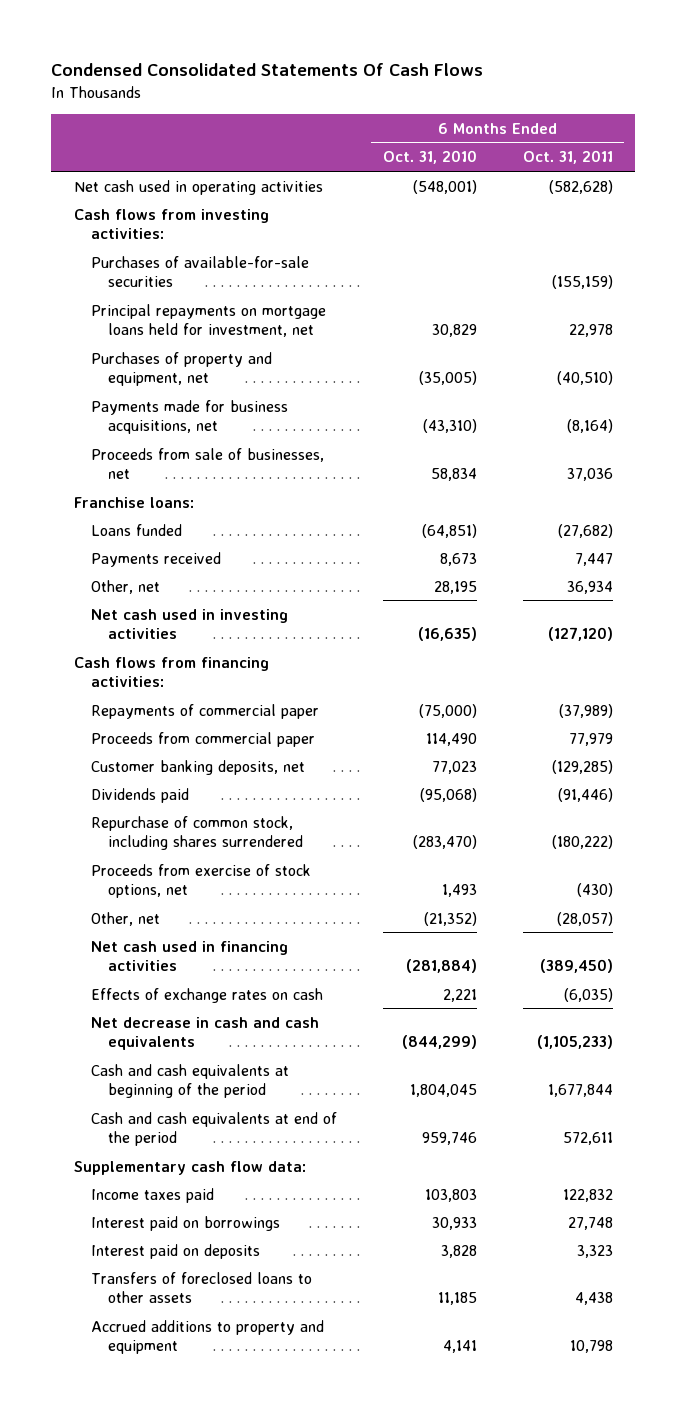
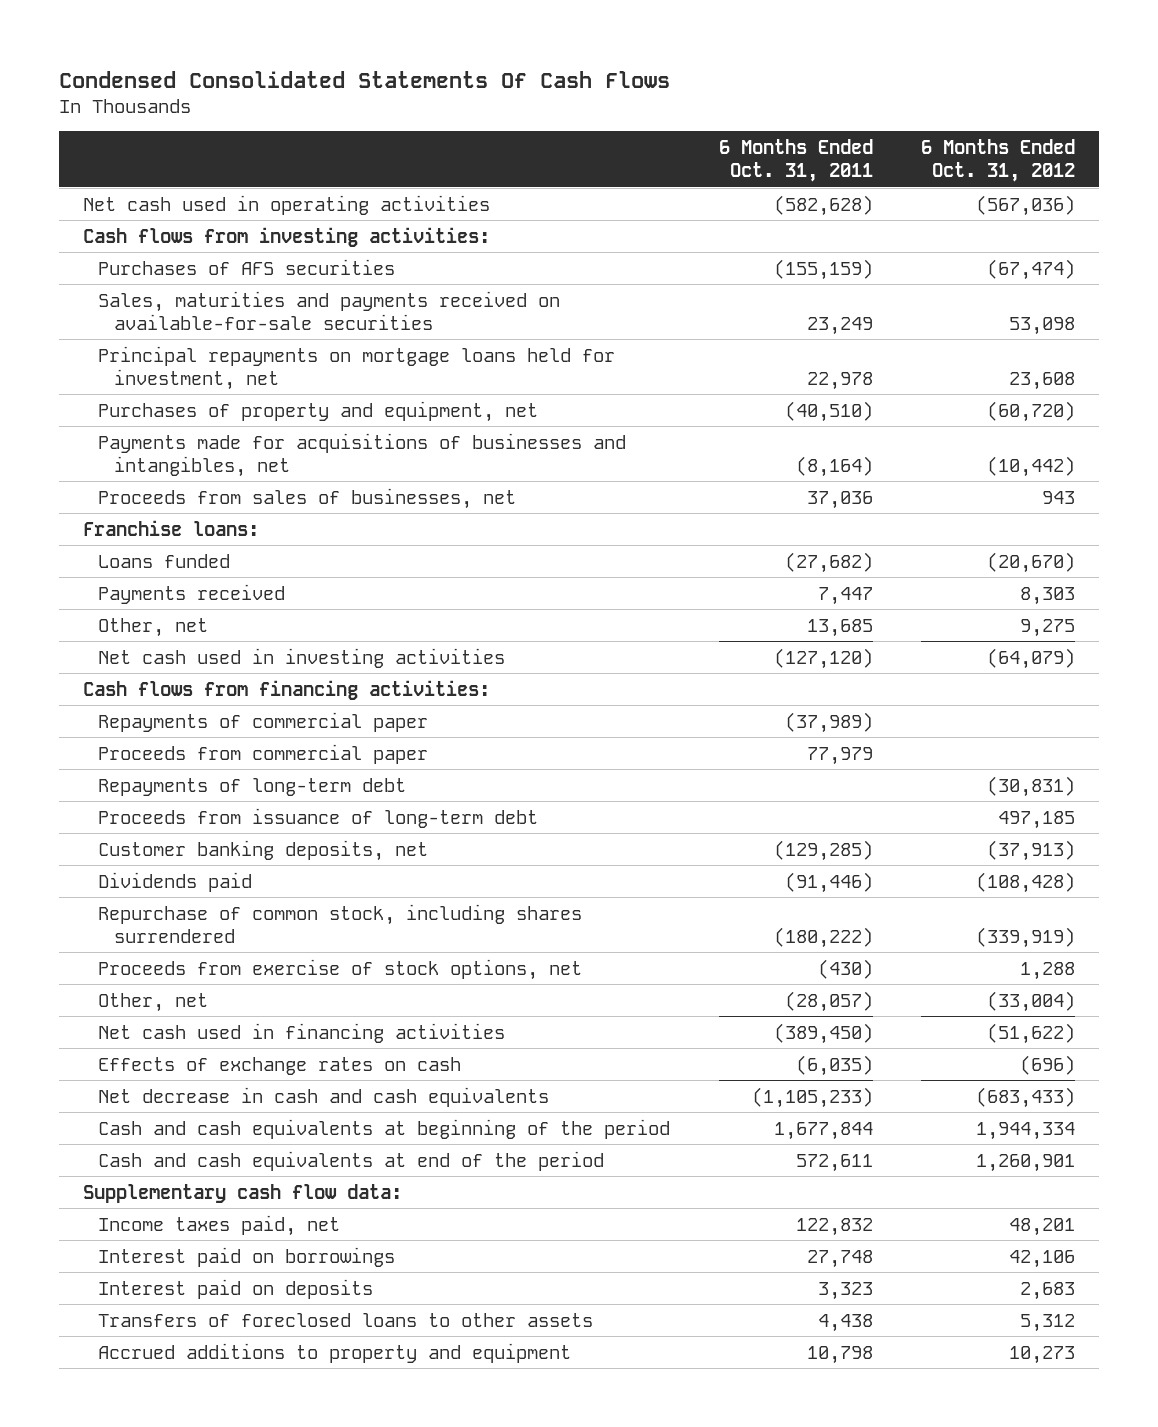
[382,150,477,165] Oct. 31, 2010 -> none
none -> [920,139,1075,183] 6 Months Ended Oct. 31, 2012
[91,255,310,288] Purchases of available-for-sale securities -> [98,258,396,275] Purchases of AFS securities
none -> [98,290,561,330] Sales, maturities and payments received on available-for-sale securities
[91,399,289,435] Payments made for business acquisitions, net -> [98,432,627,477] Payments made for acquisitions of businesses and intangibles, net
[91,447,325,480] Proceeds from sale of businesses, net -> [98,487,517,509] Proceeds from sales of businesses, net
[566,580,613,594] 36,934 -> [806,618,873,637] 13,685
none -> [98,777,407,796] Repayments of long-term debt
none -> [98,807,539,828] Proceeds from issuance of long-term debt
[91,1187,215,1203] Income taxes paid -> [98,1214,341,1236] Income taxes paid, net

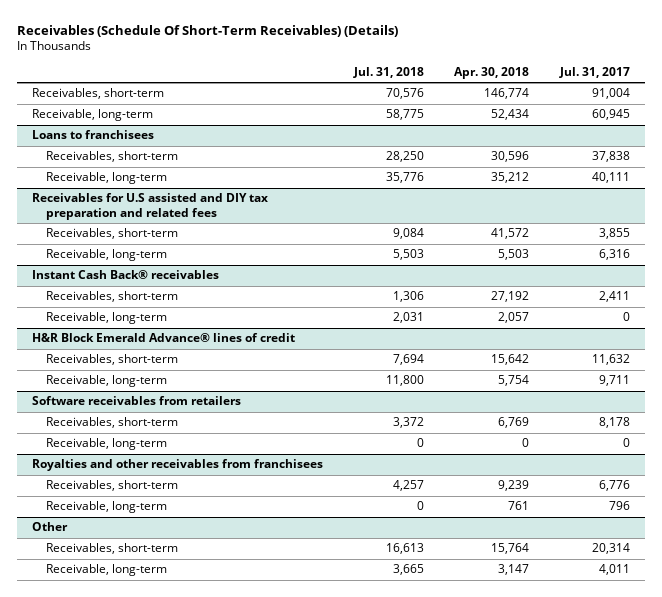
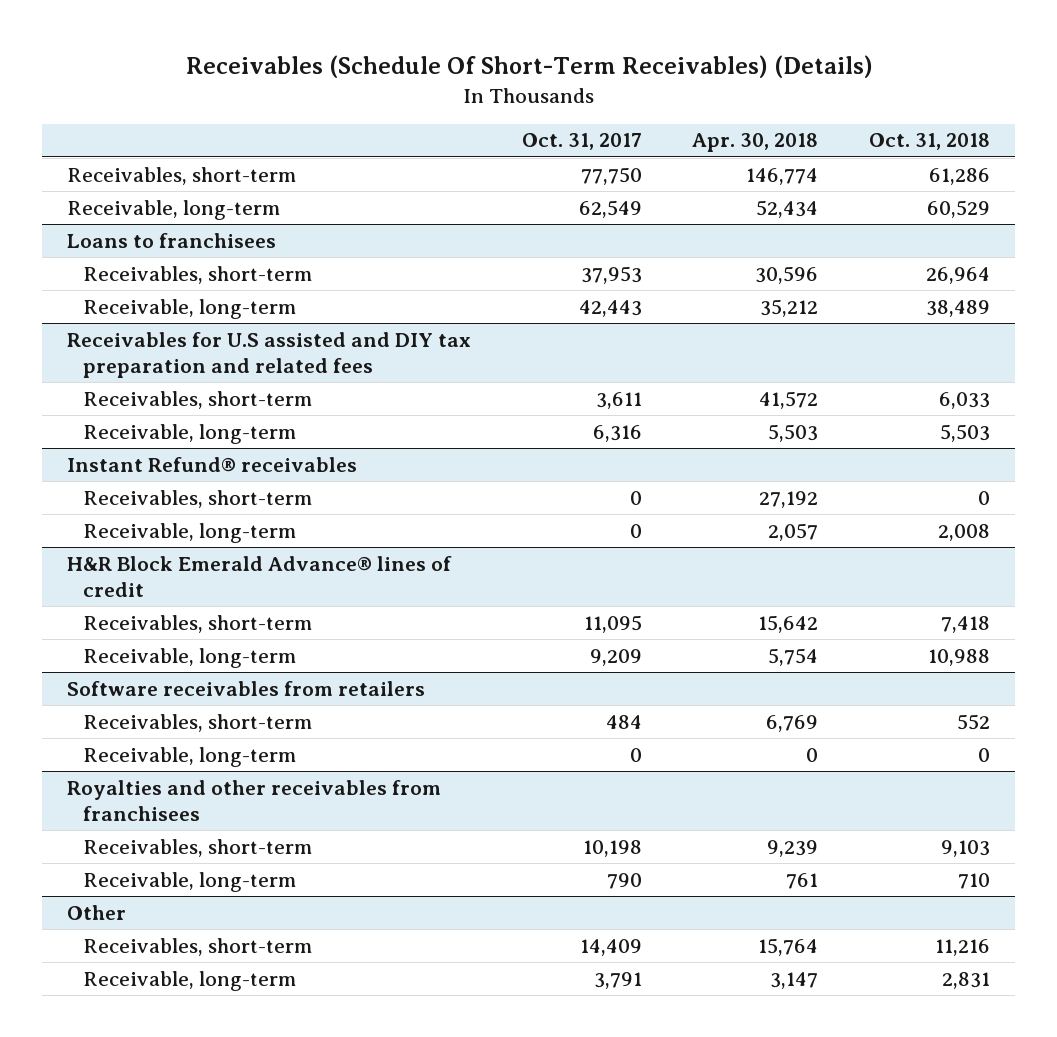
[352,66,424,78] Jul. 31, 2018 -> none
[558,66,630,78] Jul. 31, 2017 -> none
none -> [521,133,642,151] Oct. 31, 2017
none -> [869,133,991,151] Oct. 31, 2018
[32,270,220,280] Instant Cash Back® receivables -> [67,456,358,472] Instant Refund® receivables

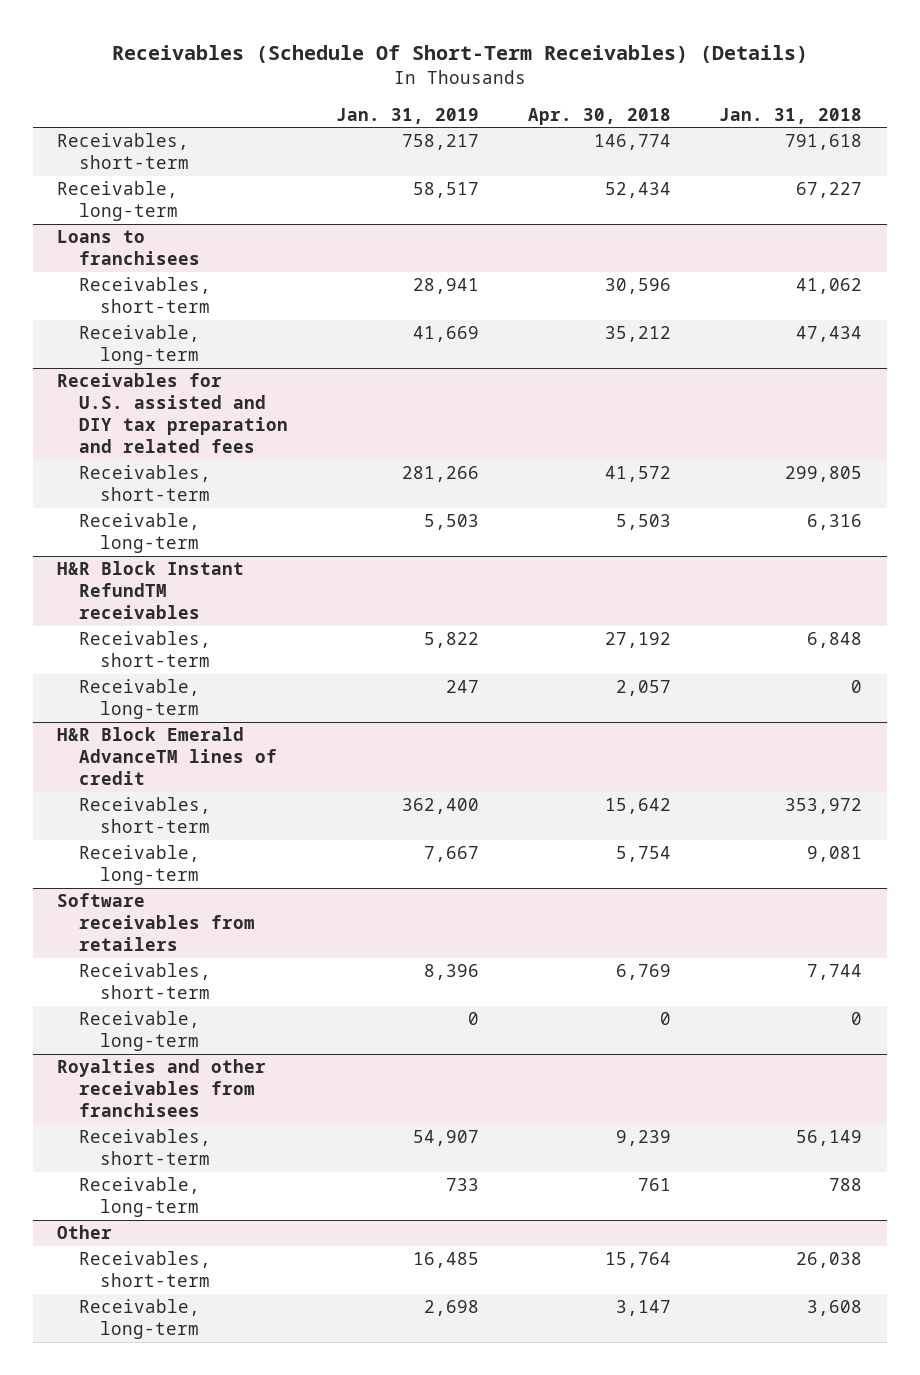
[521,133,642,151] Oct. 31, 2017 -> none
[869,133,991,151] Oct. 31, 2018 -> none
none -> [336,107,480,124] Jan. 31, 2019
none -> [719,107,863,124] Jan. 31, 2018
[67,331,472,378] Receivables for U.S assisted and DIY tax preparation and related fees -> [57,373,288,454] Receivables for U.S. assisted and DIY tax preparation and related fees
[67,456,358,472] Instant Refund® receivables -> [57,561,245,620] H&R Block Instant RefundTM receivables
[67,555,453,597] H&R Block Emerald Advance® lines of credit -> [57,727,277,786] H&R Block Emerald AdvanceTM lines of credit

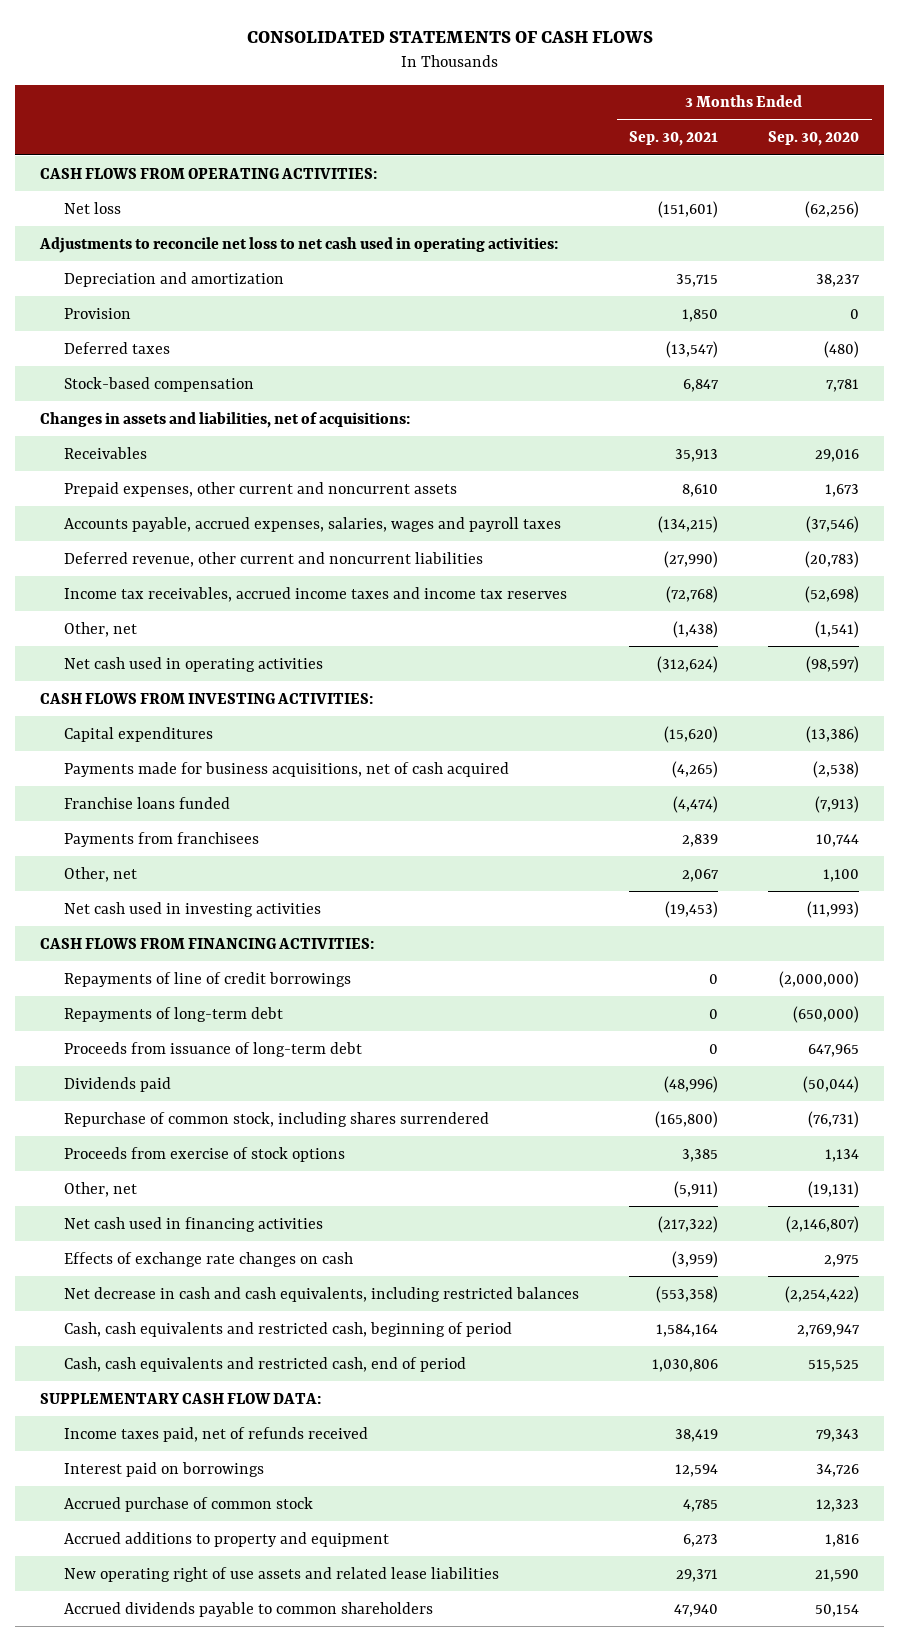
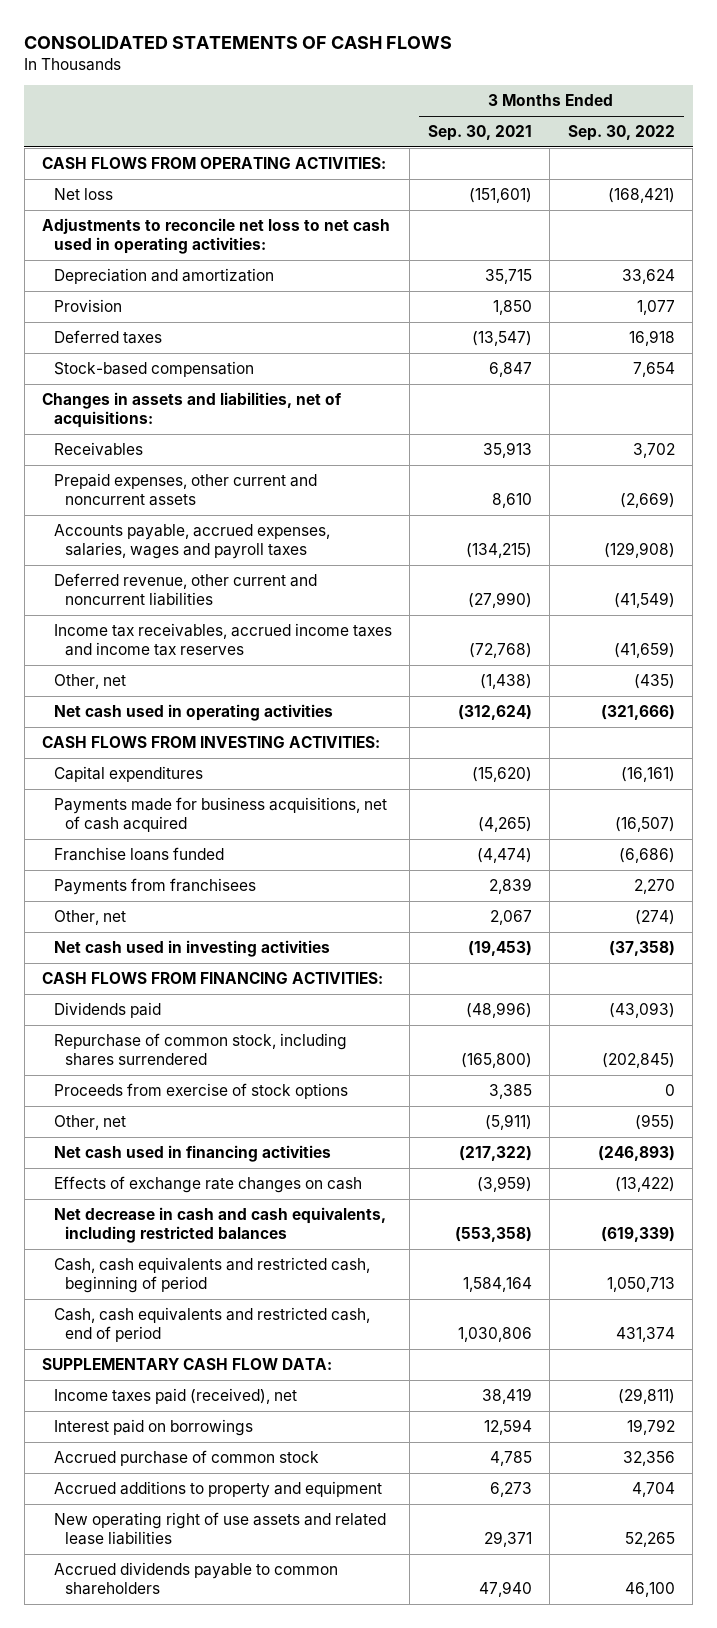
[768,131,860,147] Sep. 30, 2020 -> none
none -> [567,125,675,142] Sep. 30, 2022
[64,971,352,987] Repayments of line of credit borrowings -> none
[64,1006,284,1022] Repayments of long-term debt -> none
[64,1041,363,1057] Proceeds from issuance of long-term debt -> none
[64,1426,369,1442] Income taxes paid, net of refunds received -> [53,1388,297,1405] Income taxes paid (received), net

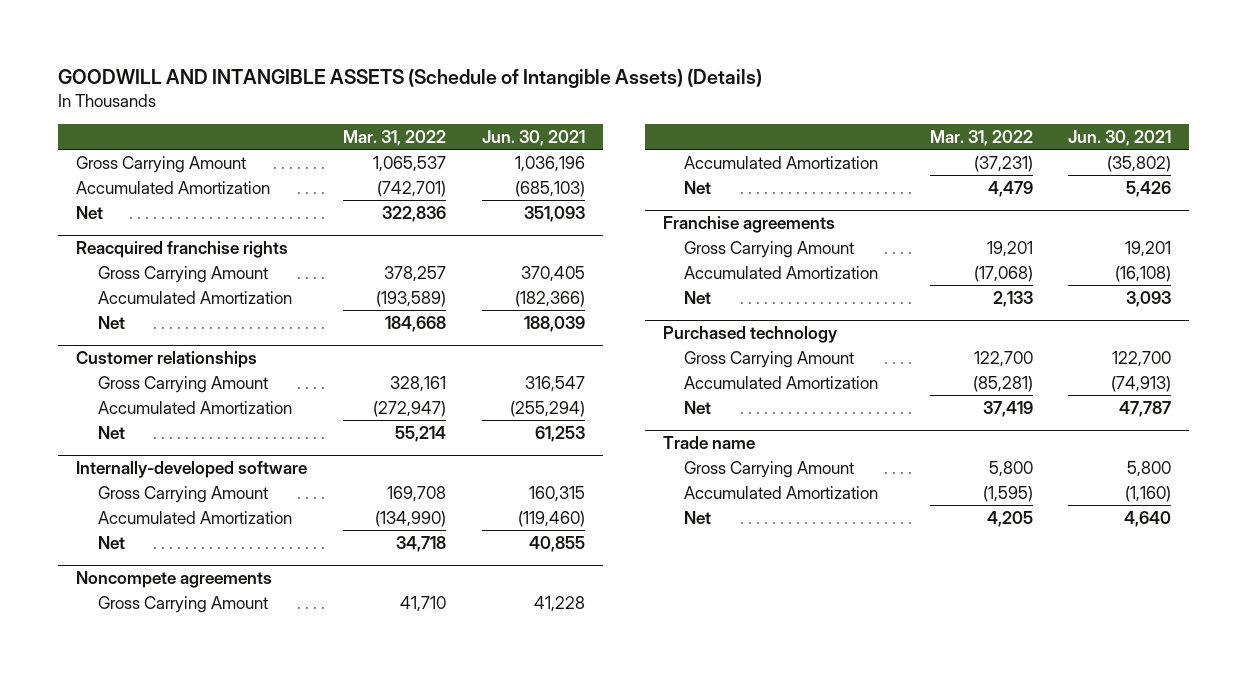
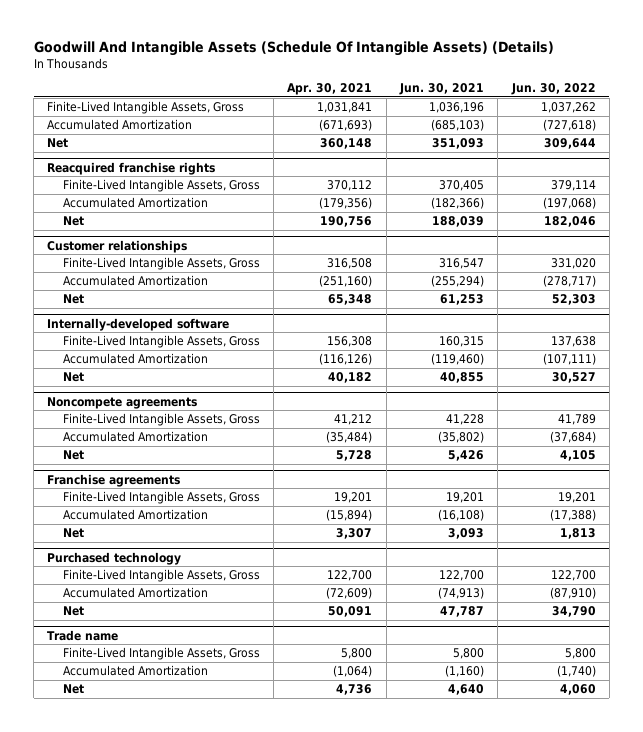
[58,69,763,89] GOODWILL AND INTANGIBLE ASSETS (Schedule of Intangible Assets) (Details) -> [33,40,554,56] Goodwill And Intangible Assets (Schedule Of Intangible Assets) (Details)
[342,129,446,146] Mar. 31, 2022 -> none
none -> [287,83,373,96] Apr. 30, 2021
none -> [510,83,596,96] Jun. 30, 2022
[76,155,247,173] Gross Carrying Amount -> [47,101,245,115] Finite-Lived Intangible Assets, Gross
[97,265,268,283] Gross Carrying Amount -> [62,179,260,193] Finite-Lived Intangible Assets, Gross
[97,375,268,393] Gross Carrying Amount -> [62,257,260,271] Finite-Lived Intangible Assets, Gross
[97,485,268,503] Gross Carrying Amount -> [62,335,260,349] Finite-Lived Intangible Assets, Gross
[97,595,268,613] Gross Carrying Amount -> [62,413,260,427] Finite-Lived Intangible Assets, Gross
[684,240,855,258] Gross Carrying Amount -> [62,491,260,505] Finite-Lived Intangible Assets, Gross
[684,350,855,368] Gross Carrying Amount -> [62,569,260,583] Finite-Lived Intangible Assets, Gross
[684,460,855,478] Gross Carrying Amount -> [62,647,260,661] Finite-Lived Intangible Assets, Gross

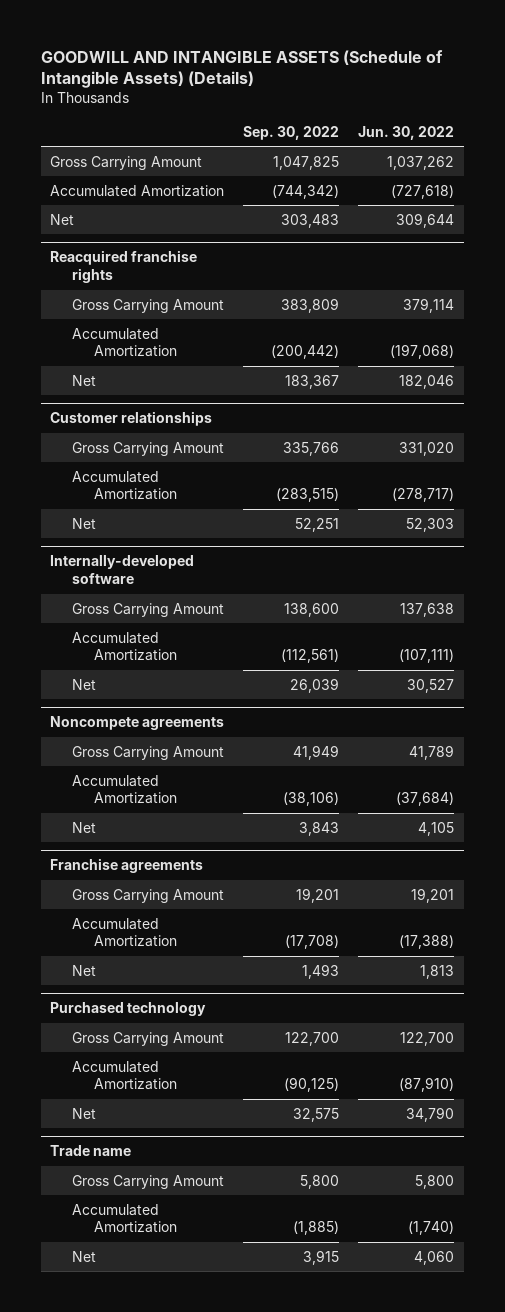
[33,40,554,56] Goodwill And Intangible Assets (Schedule Of Intangible Assets) (Details) -> [41,49,444,89] GOODWILL AND INTANGIBLE ASSETS (Schedule of Intangible Assets) (Details)
[287,83,373,96] Apr. 30, 2021 -> none
[398,83,484,96] Jun. 30, 2021 -> none
none -> [243,125,340,140] Sep. 30, 2022
[47,101,245,115] Finite-Lived Intangible Assets, Gross -> [50,155,203,170] Gross Carrying Amount
[62,179,260,193] Finite-Lived Intangible Assets, Gross -> [71,298,224,313] Gross Carrying Amount
[62,257,260,271] Finite-Lived Intangible Assets, Gross -> [71,441,224,456] Gross Carrying Amount
[62,335,260,349] Finite-Lived Intangible Assets, Gross -> [71,602,224,617] Gross Carrying Amount
[62,413,260,427] Finite-Lived Intangible Assets, Gross -> [71,745,224,760] Gross Carrying Amount
[62,491,260,505] Finite-Lived Intangible Assets, Gross -> [71,888,224,903] Gross Carrying Amount
[62,569,260,583] Finite-Lived Intangible Assets, Gross -> [71,1031,224,1046] Gross Carrying Amount
[62,647,260,661] Finite-Lived Intangible Assets, Gross -> [71,1174,224,1189] Gross Carrying Amount

